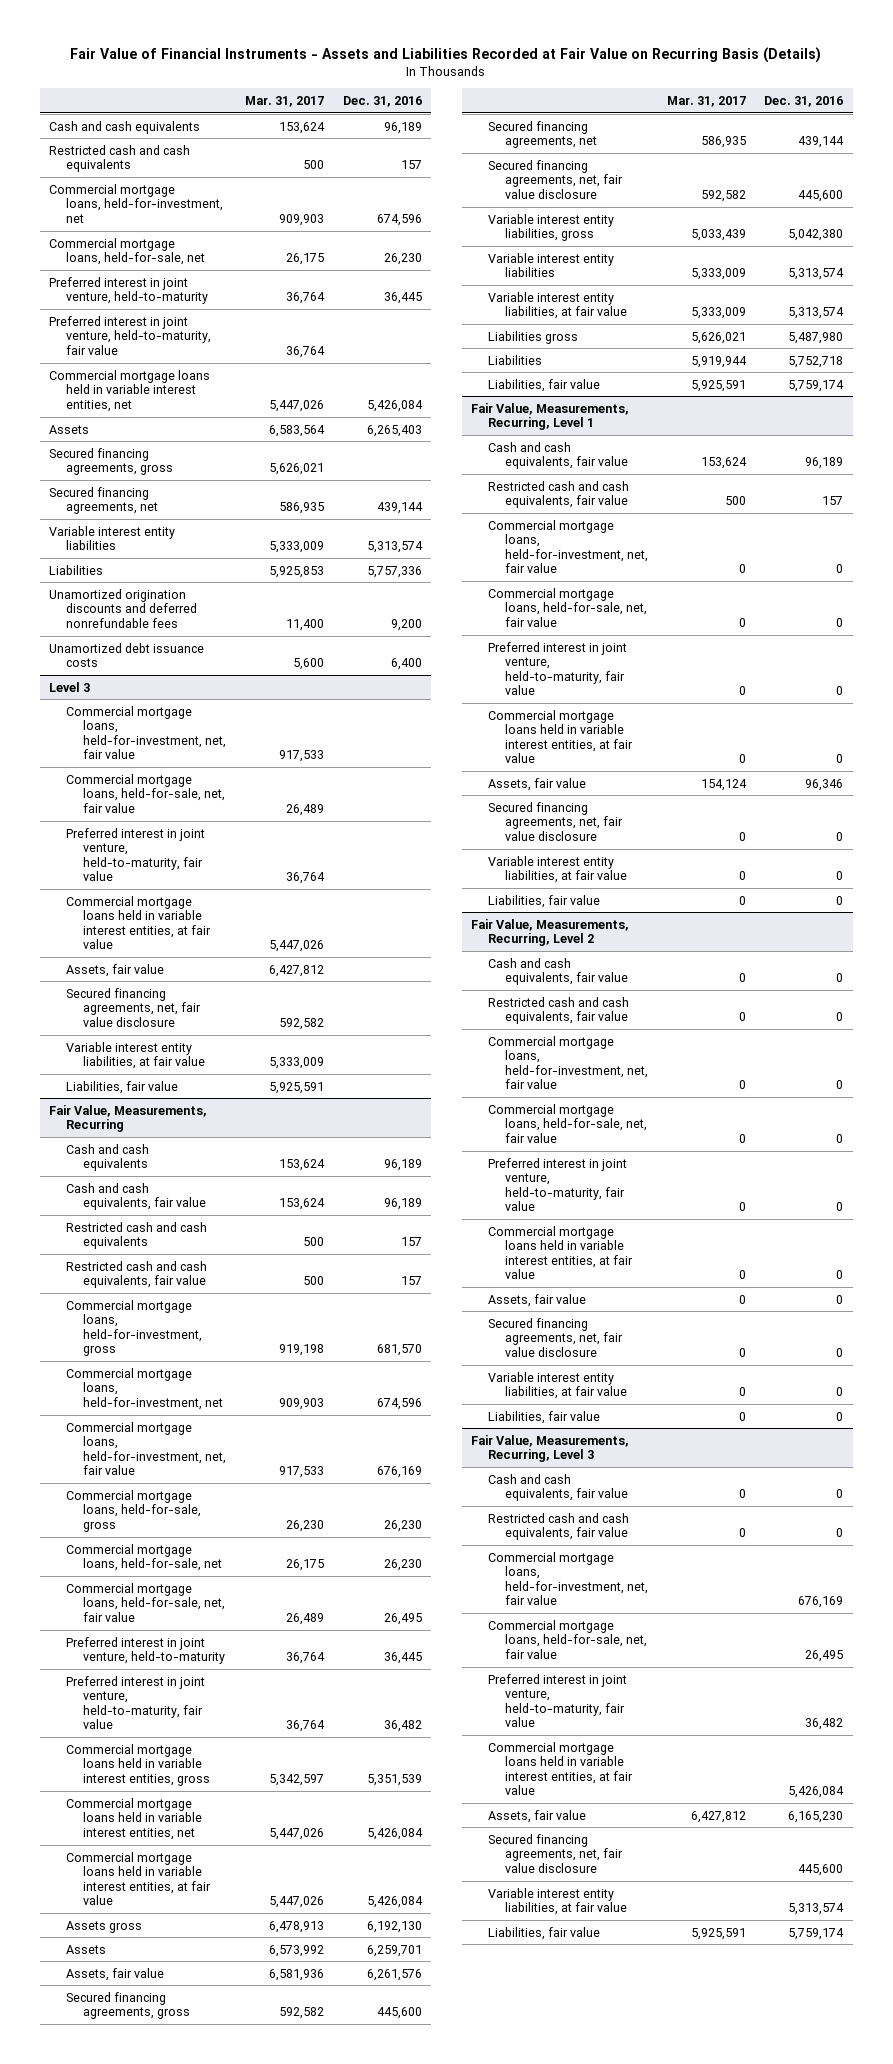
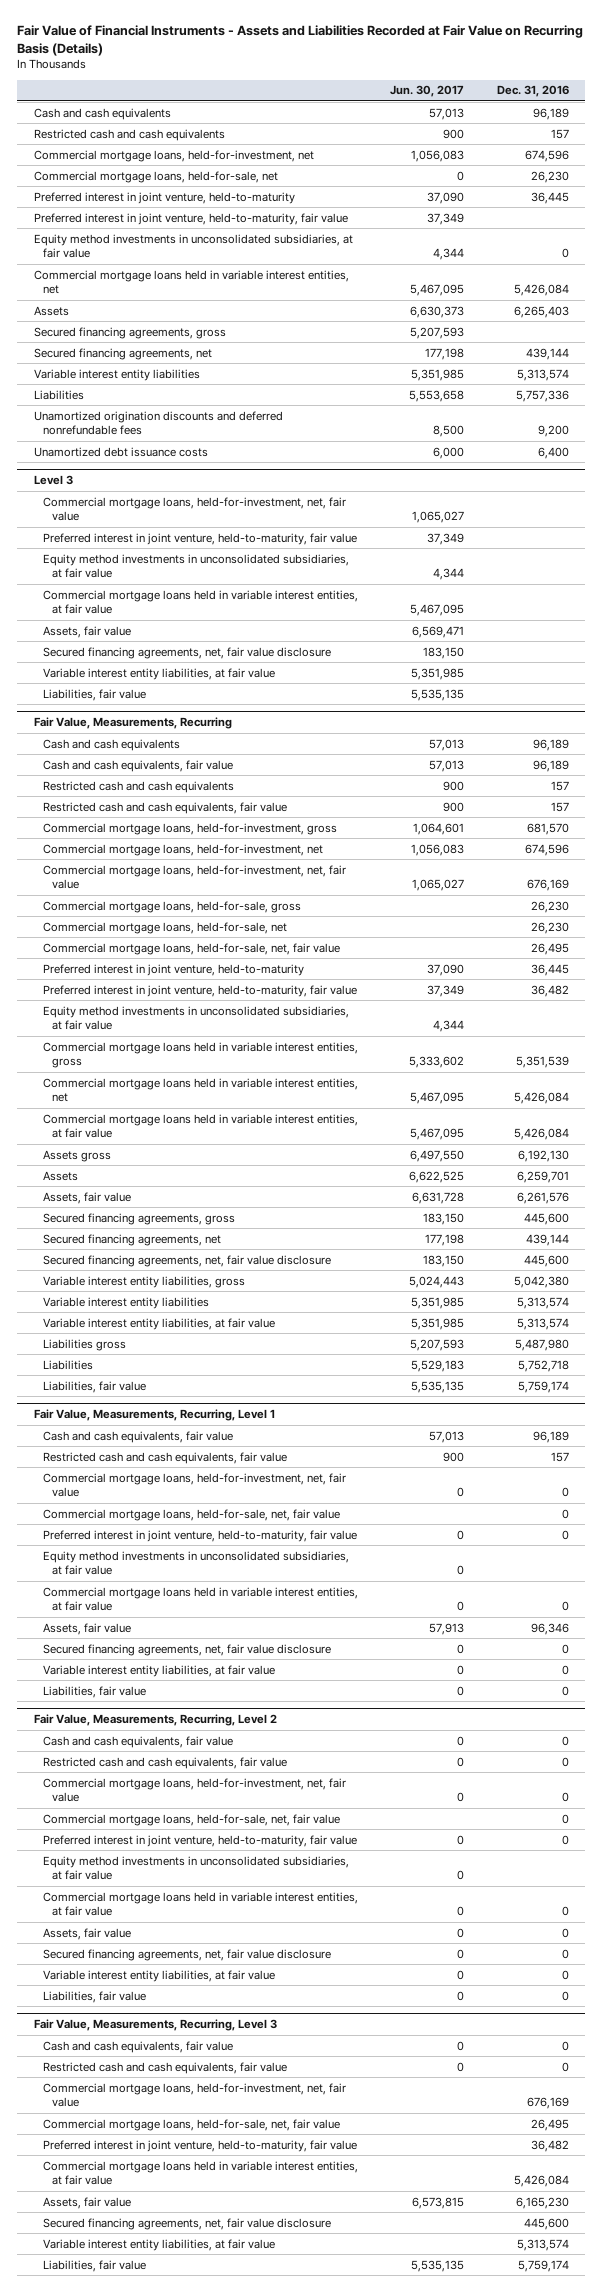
[244,95,324,107] Mar. 31, 2017 -> none
none -> [390,85,465,98] Jun. 30, 2017
none -> [33,233,353,259] Equity method investments in unconsolidated subsidiaries, at fair value
[66,773,225,813] Commercial mortgage loans, held-for-sale, net, fair value -> none
none -> [42,553,349,579] Equity method investments in unconsolidated subsidiaries, at fair value
none -> [42,1005,349,1031] Equity method investments in unconsolidated subsidiaries, at fair value
none -> [42,1550,349,1576] Equity method investments in unconsolidated subsidiaries, at fair value
none -> [42,1855,349,1881] Equity method investments in unconsolidated subsidiaries, at fair value

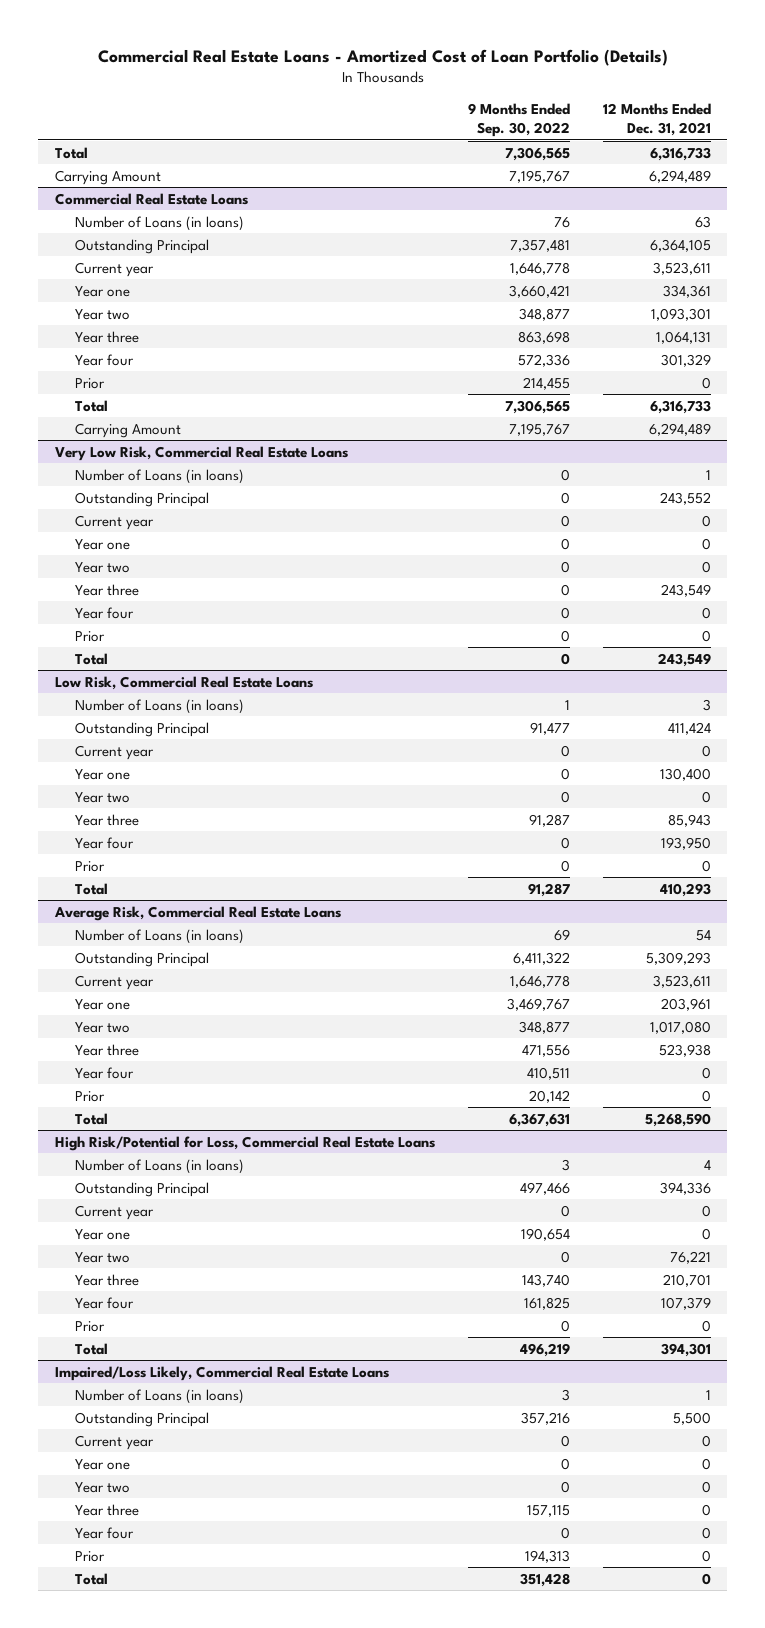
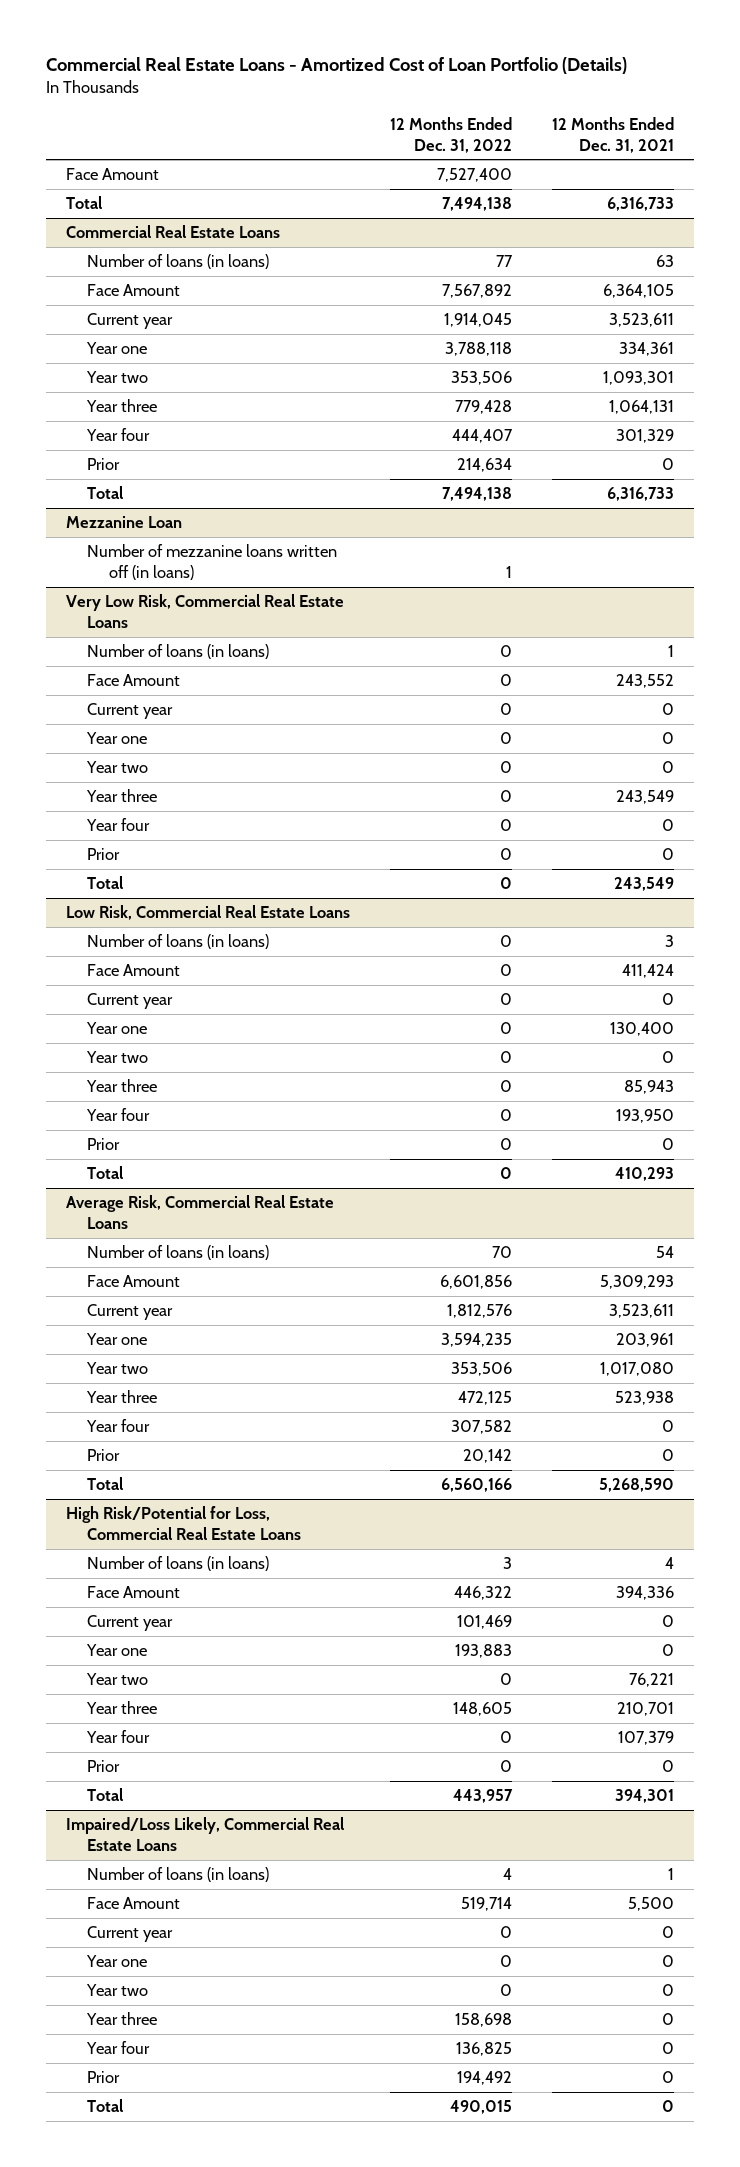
[467,103,570,137] 9 Months Ended Sep. 30, 2022 -> none
none -> [389,116,512,153] 12 Months Ended Dec. 31, 2022
none -> [65,168,159,181] Face Amount
[54,169,161,185] Carrying Amount -> none
[75,215,245,231] Number of Loans (in loans) -> [87,254,270,270] Number of loans (in loans)
[75,238,210,254] Outstanding Principal -> [87,284,181,297] Face Amount
[75,422,182,438] Carrying Amount -> none
none -> [65,516,182,529] Mezzanine Loan
none -> [87,544,338,581] Number of mezzanine loans written off (in loans)
[75,468,245,484] Number of Loans (in loans) -> [87,644,270,660] Number of loans (in loans)
[75,491,210,507] Outstanding Principal -> [87,674,181,687] Face Amount
[75,698,245,714] Number of Loans (in loans) -> [87,934,270,950] Number of loans (in loans)
[75,721,210,737] Outstanding Principal -> [87,964,181,977] Face Amount
[75,928,245,944] Number of Loans (in loans) -> [87,1245,270,1261] Number of loans (in loans)
[75,951,210,967] Outstanding Principal -> [87,1275,181,1288] Face Amount
[75,1158,245,1174] Number of Loans (in loans) -> [87,1556,270,1572] Number of loans (in loans)
[75,1181,210,1197] Outstanding Principal -> [87,1586,181,1599] Face Amount
[75,1388,245,1404] Number of Loans (in loans) -> [87,1867,270,1883] Number of loans (in loans)
[75,1411,210,1427] Outstanding Principal -> [87,1897,181,1910] Face Amount

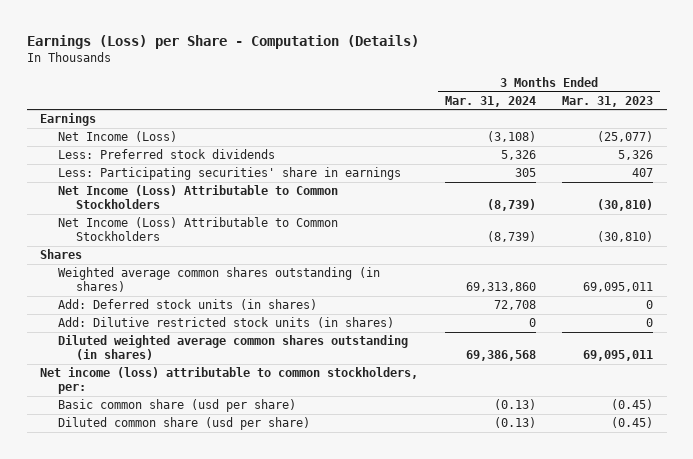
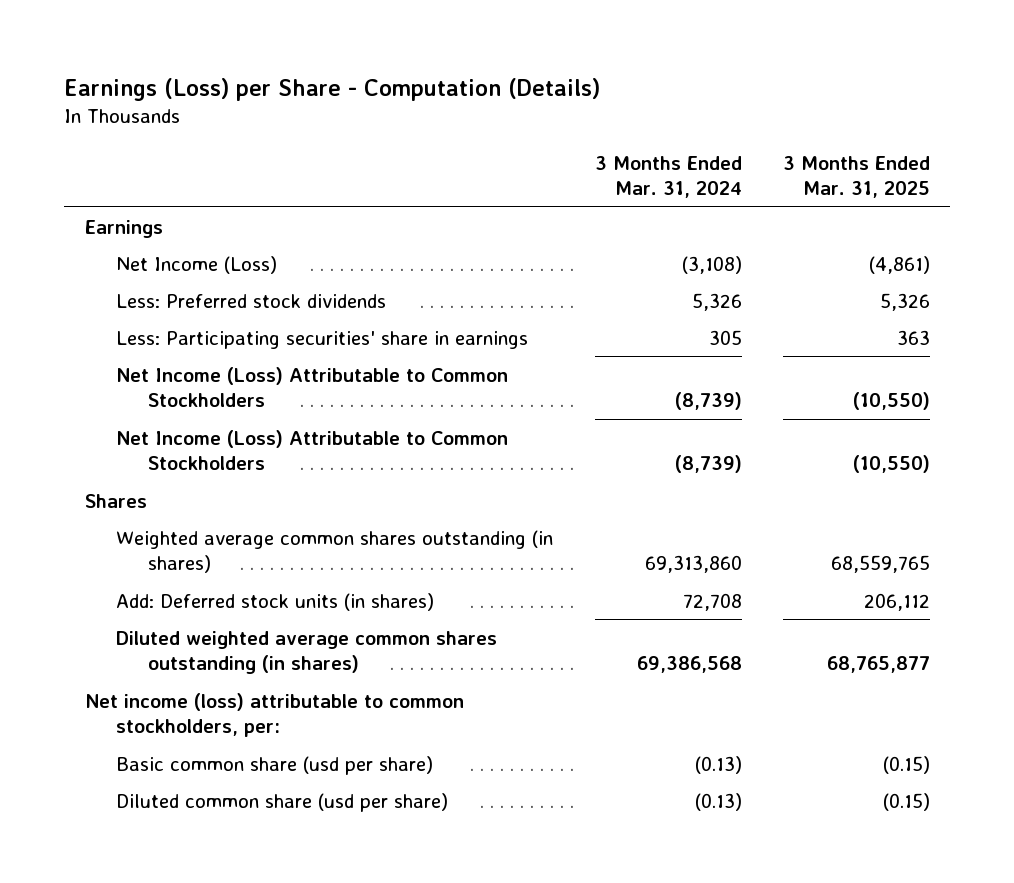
[562,95,654,107] Mar. 31, 2023 -> none
none -> [782,155,930,199] 3 Months Ended Mar. 31, 2025
[57,317,394,329] Add: Dilutive restricted stock units (in shares) -> none

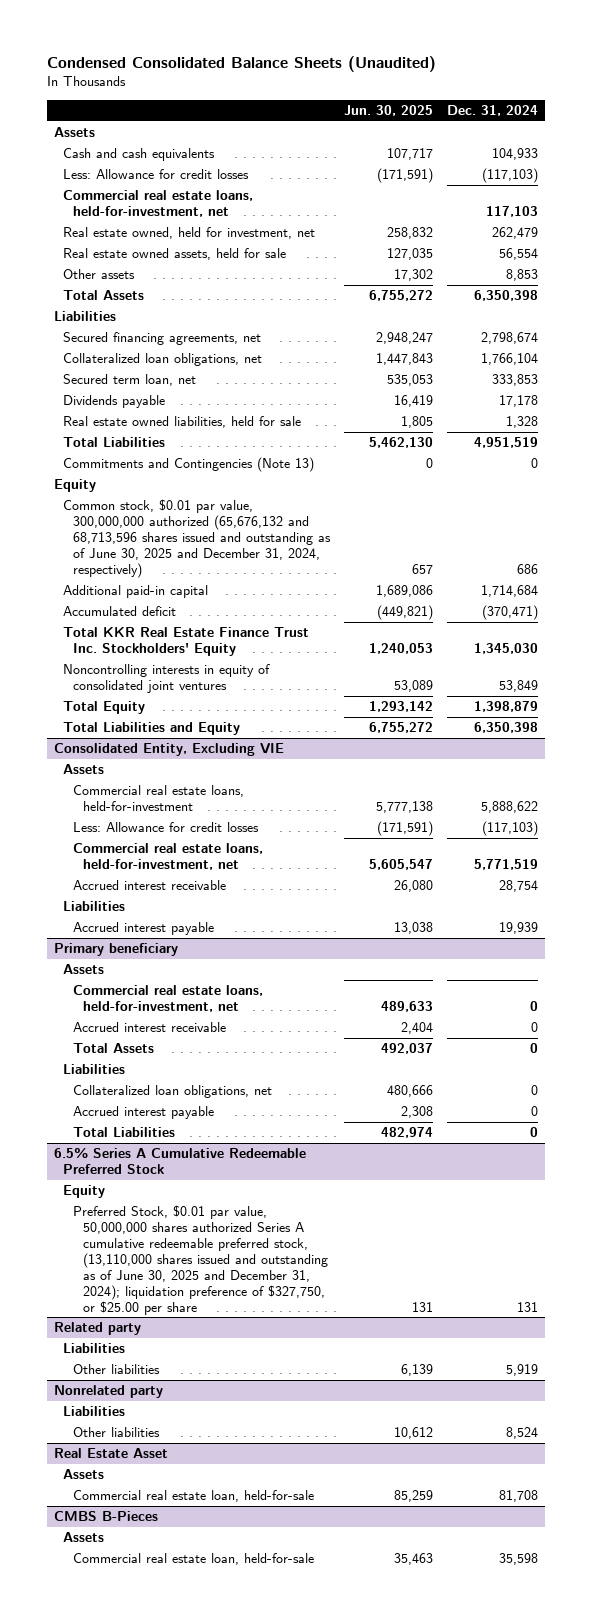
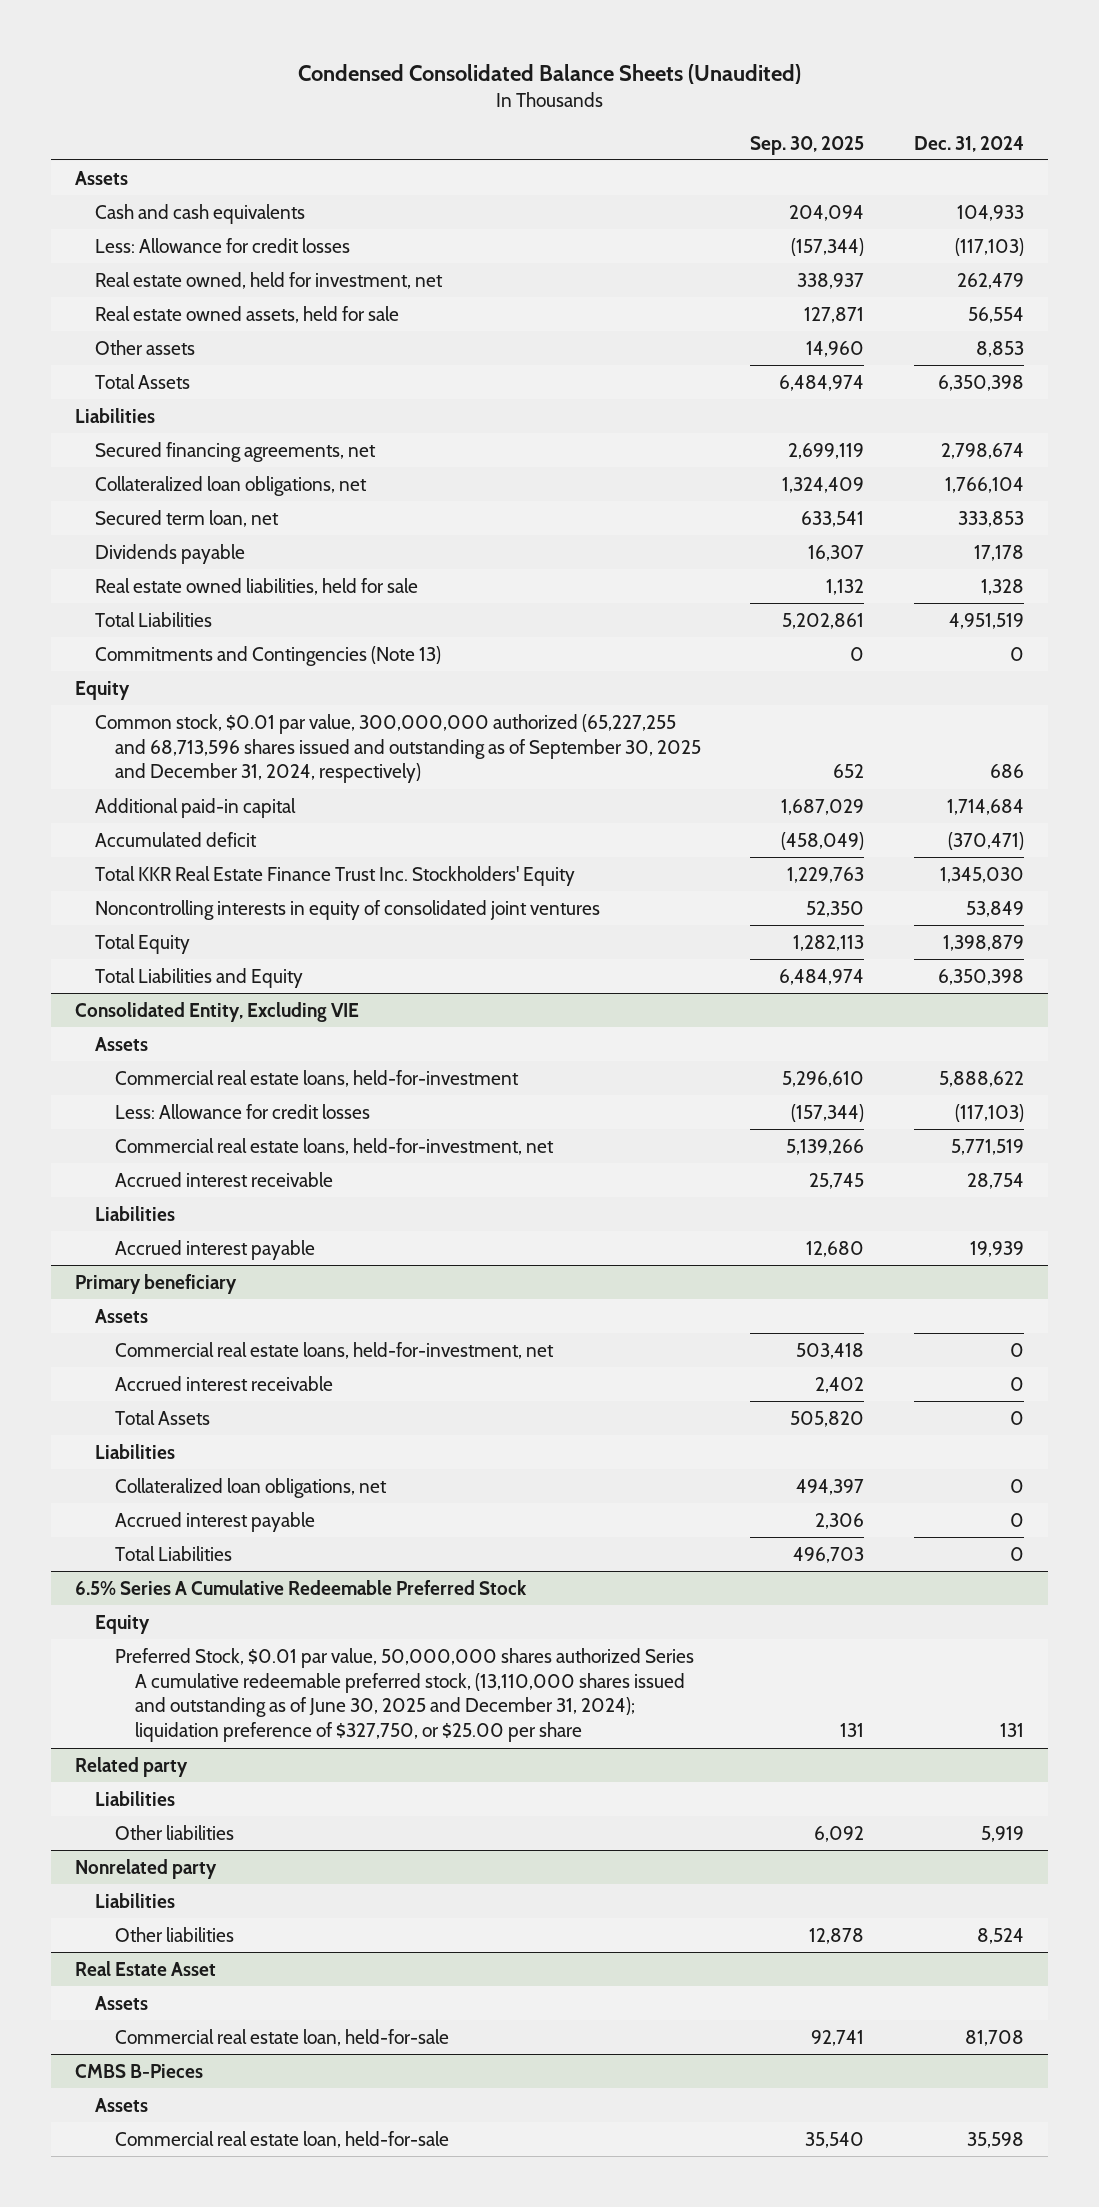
[344,105,434,117] Jun. 30, 2025 -> none
none -> [750,135,865,155] Sep. 30, 2025
[63,190,254,218] Commercial real estate loans, held-for-investment, net -> none
[63,499,332,578] Common stock, $0.01 par value, 300,000,000 authorized (65,676,132 and 68,713,596 shares issued and outstanding as of June 30, 2025 and December 31, 2024, respectively) -> [95,713,701,784] Common stock, $0.01 par value, 300,000,000 authorized (65,227,255 and 68,713,596 shares issued and outstanding as of September 30, 2025 and December 31, 2024, respectively)

